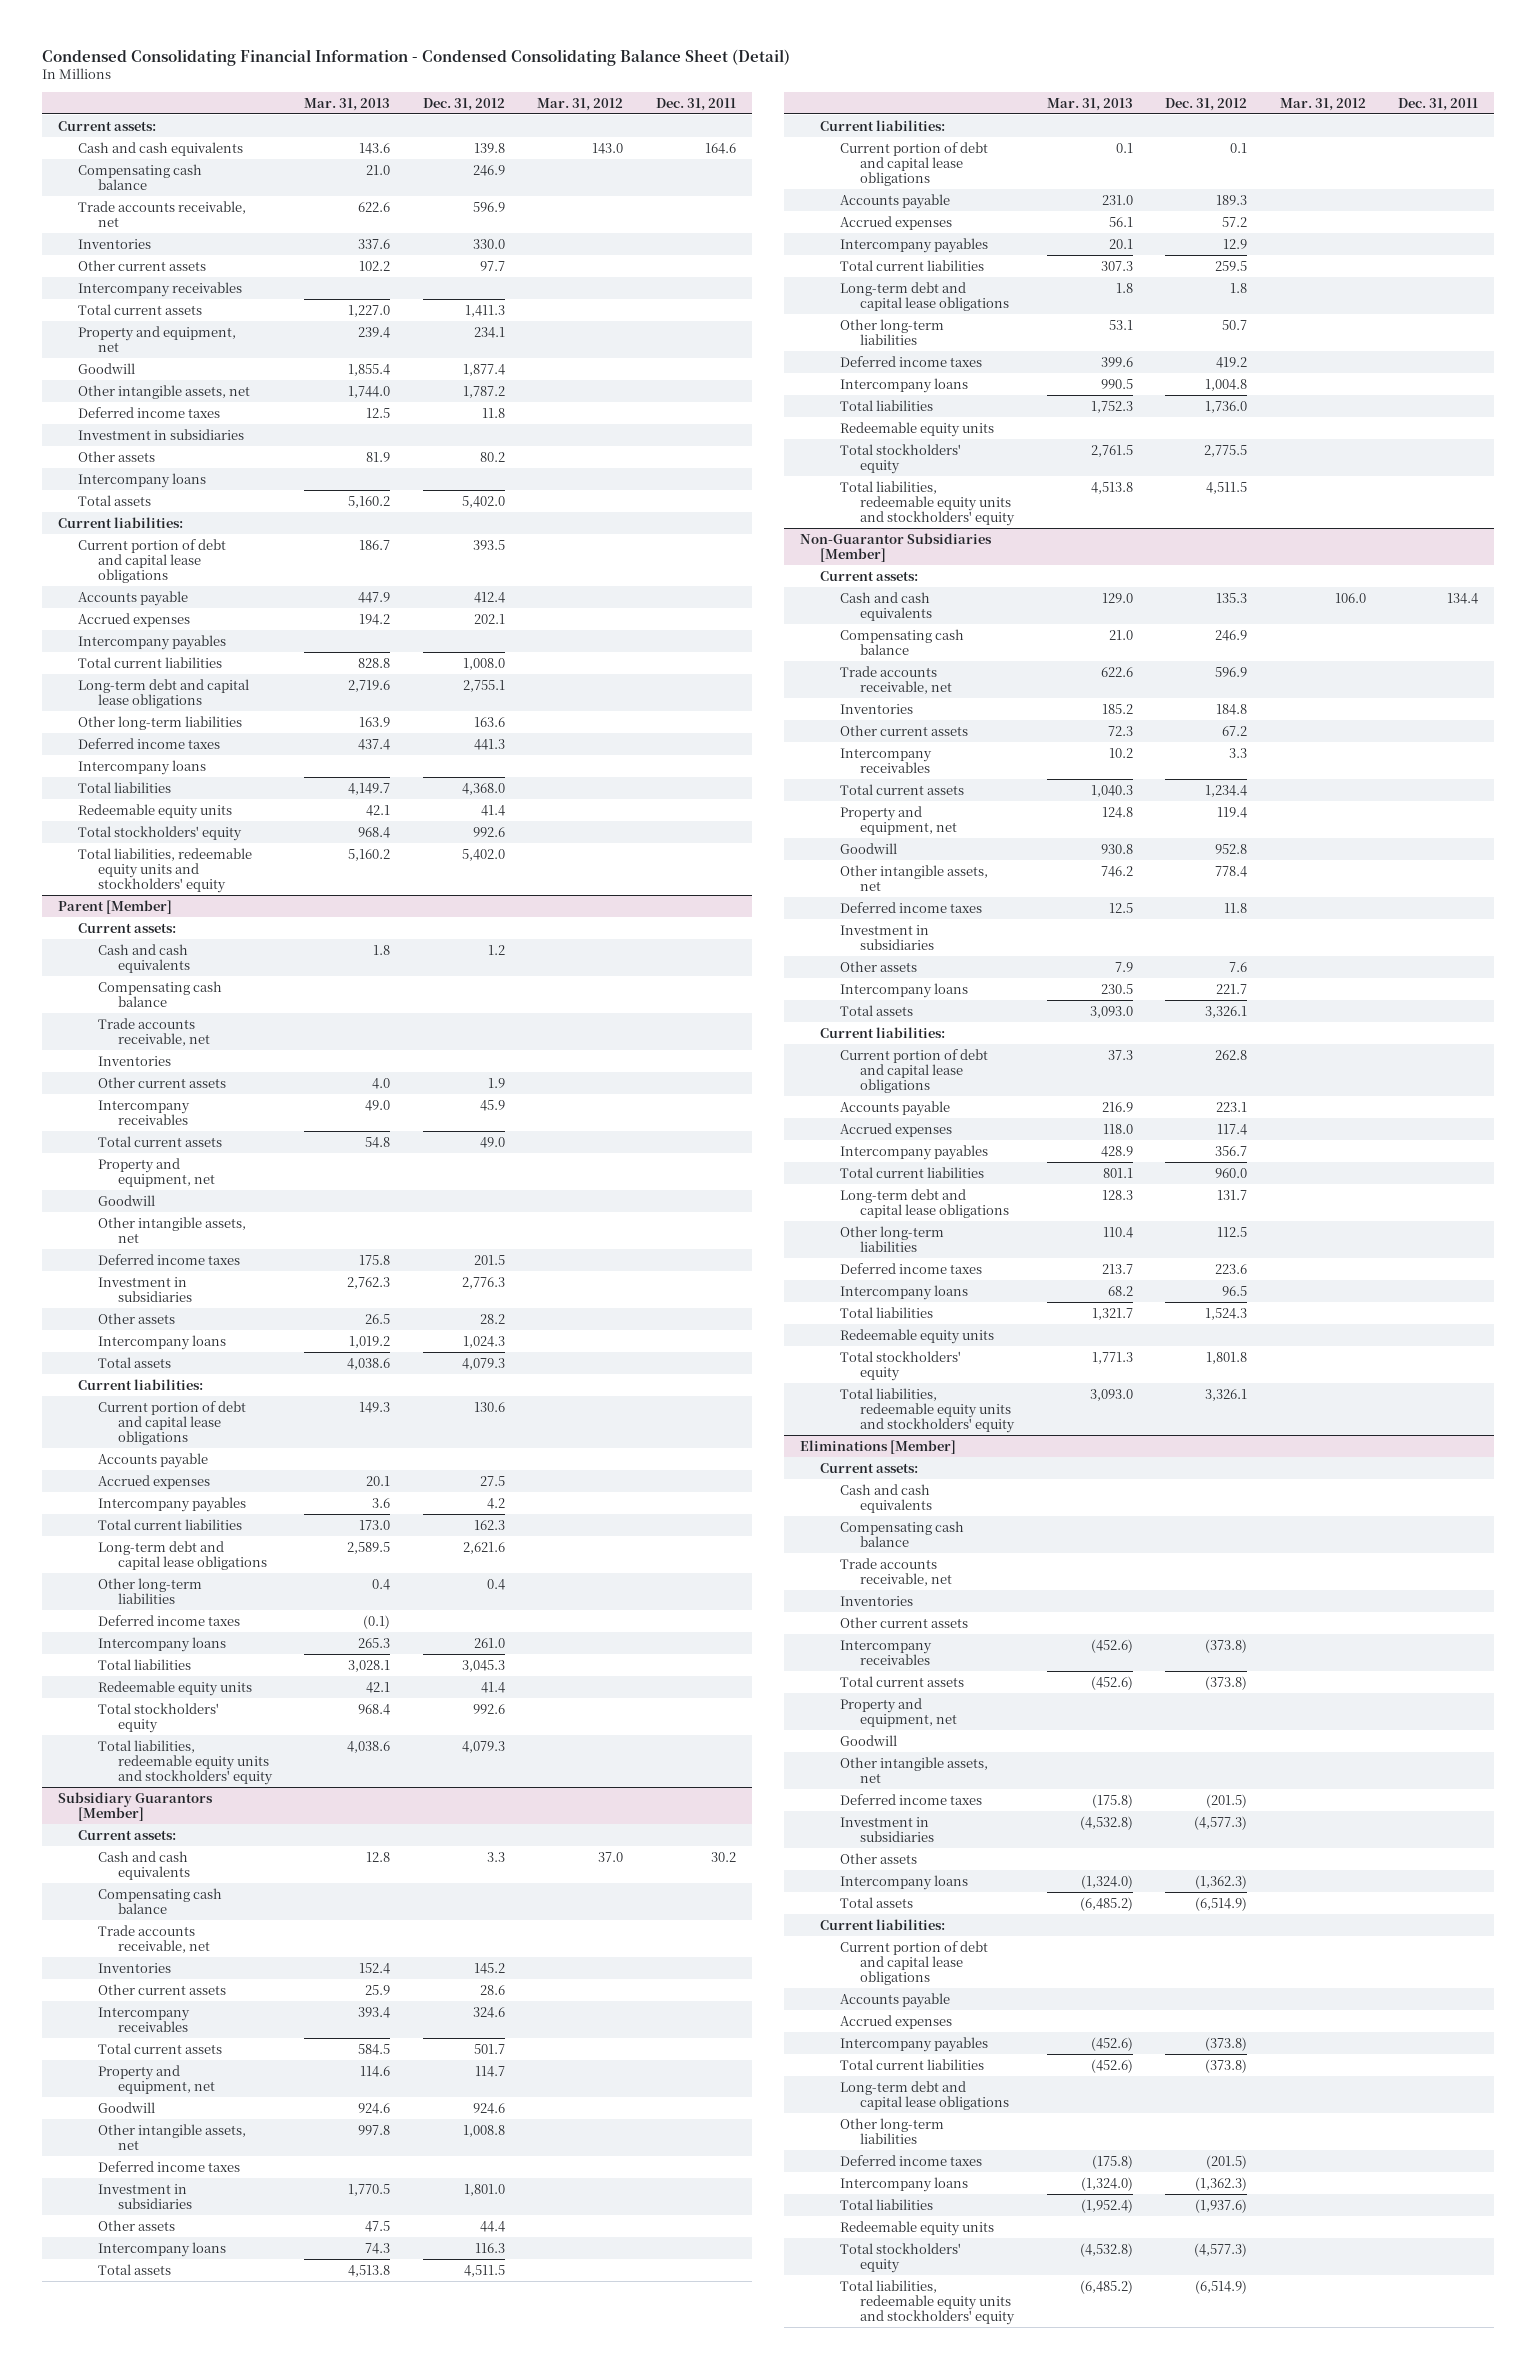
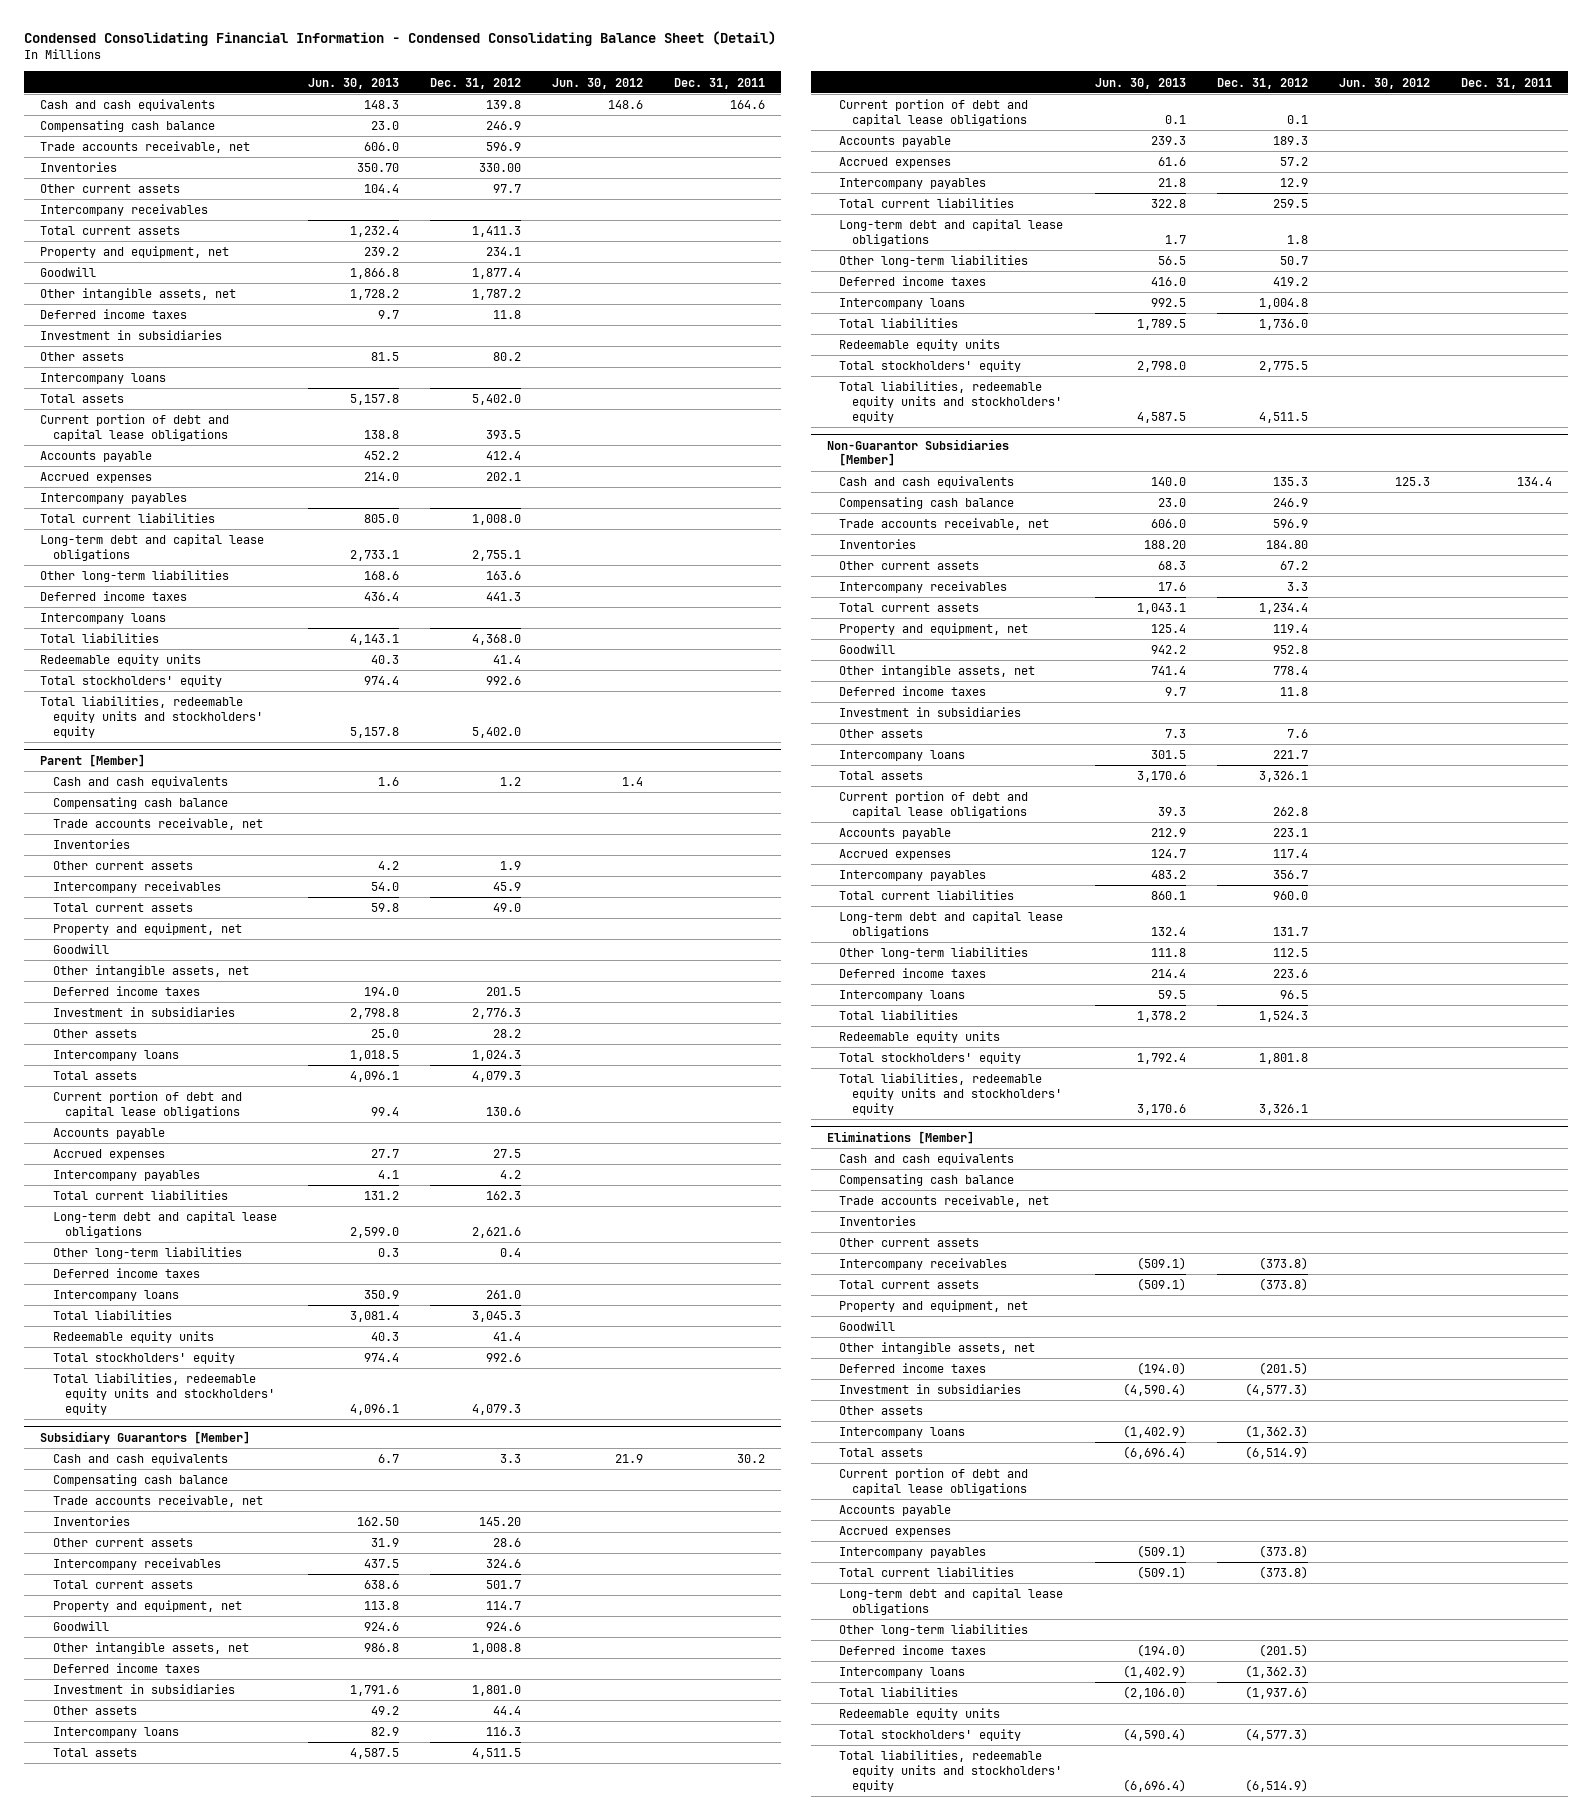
[304,97,391,111] Mar. 31, 2013 -> none
[537,97,624,111] Mar. 31, 2012 -> none
none -> [307,77,399,89] Jun. 30, 2013
none -> [552,77,644,89] Jun. 30, 2012
[57,120,156,131] Current assets: -> none
[472,238,505,249] 330.0 -> [478,163,521,173] 330.00
[57,516,183,528] Current liabilities: -> none
[77,922,176,933] Current assets: -> none
[77,1378,203,1390] Current liabilities: -> none
[77,1829,176,1840] Current assets: -> none
[473,1962,505,1974] 145.2 -> [478,1517,521,1527] 145.20
[820,119,946,131] Current liabilities: -> none
[820,570,919,581] Current assets: -> none
[1216,703,1248,715] 184.8 -> [1265,540,1308,550] 184.80
[820,1026,946,1038] Current liabilities: -> none
[820,1462,919,1473] Current assets: -> none
[820,1918,946,1930] Current liabilities: -> none

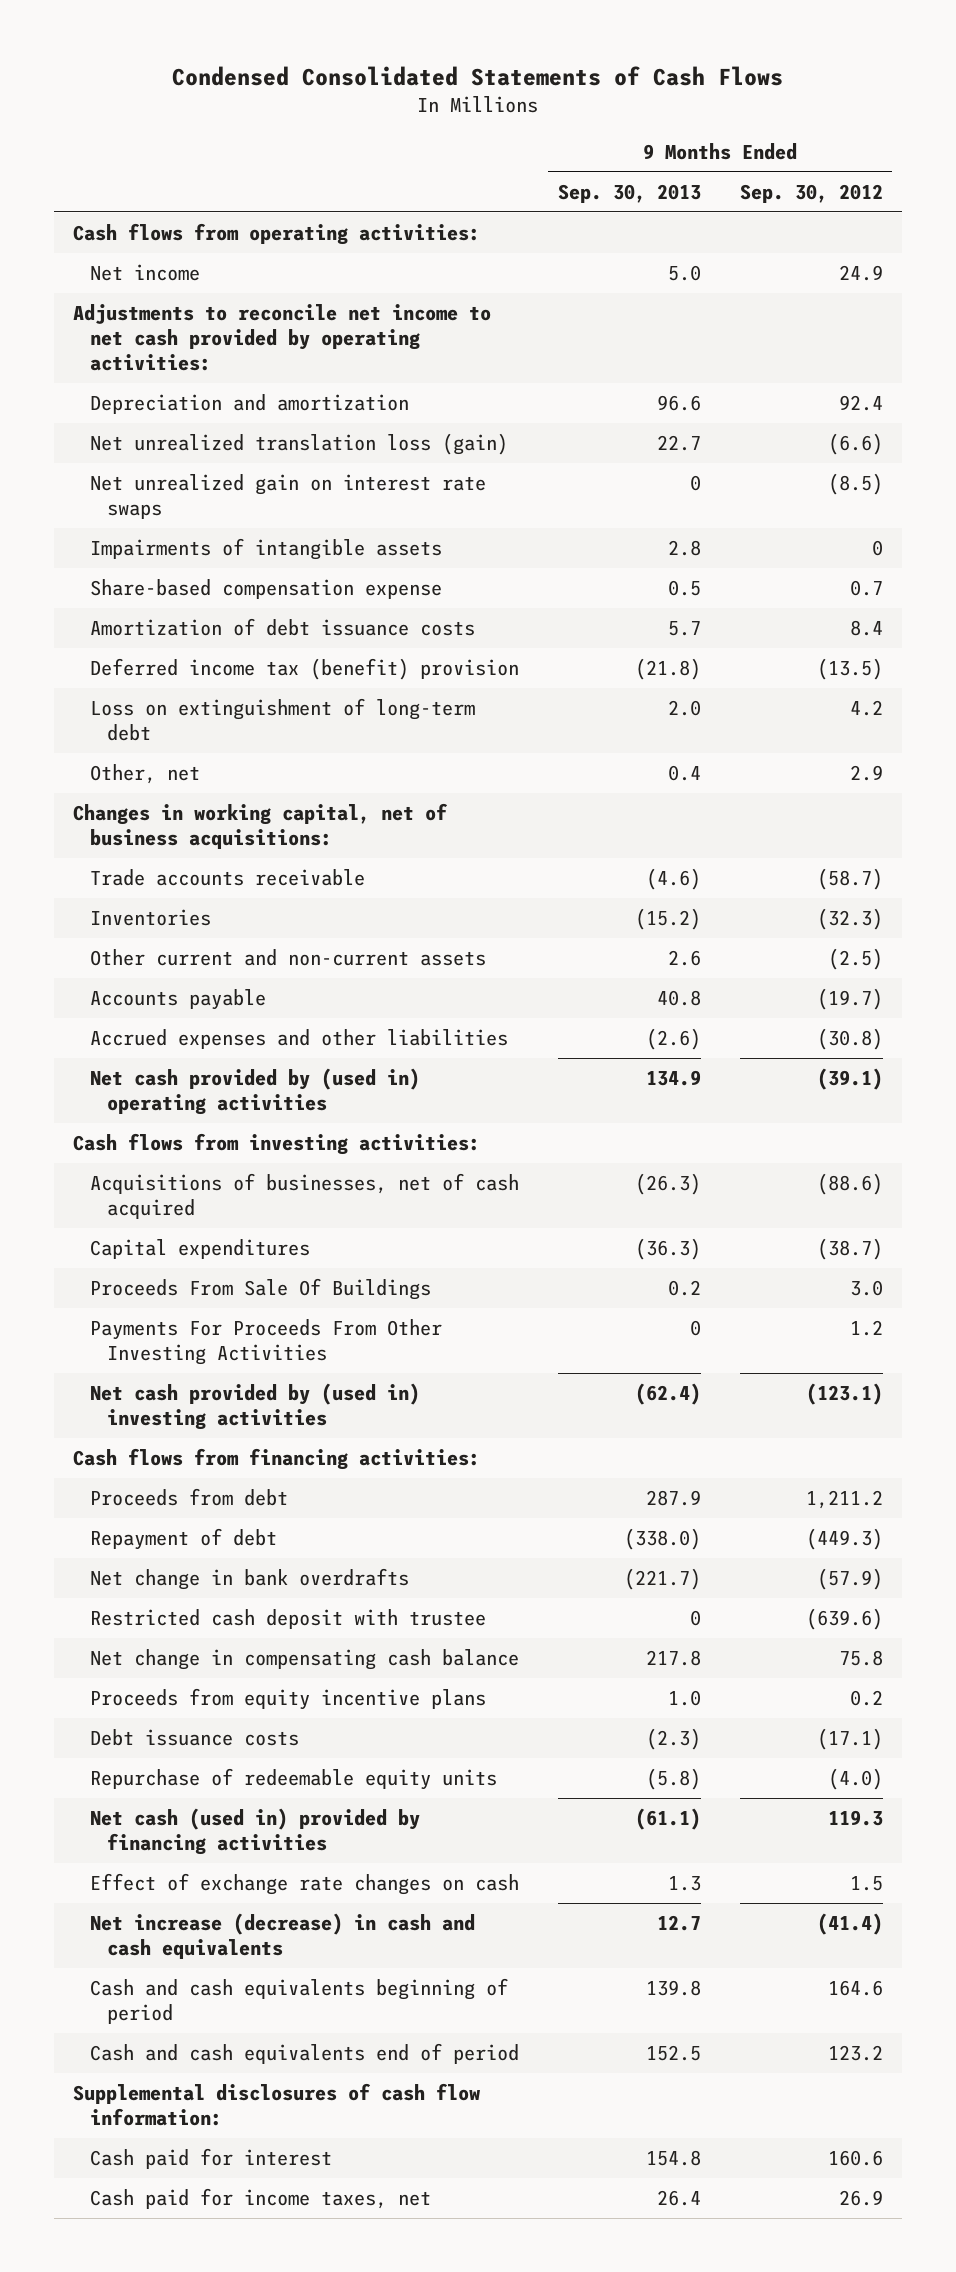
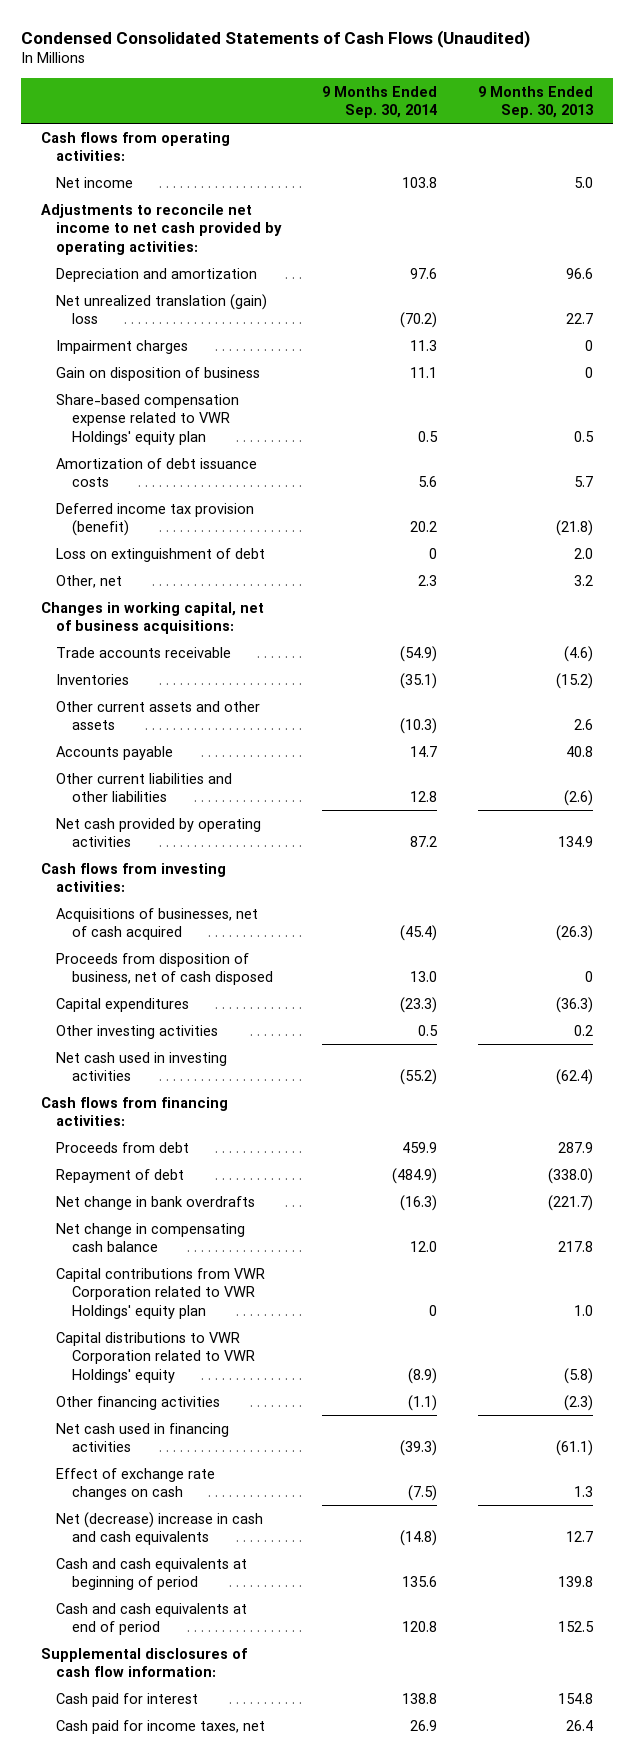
[172,65,784,86] Condensed Consolidated Statements of Cash Flows -> [20,29,530,48] Condensed Consolidated Statements of Cash Flows (Unaudited)
[739,183,883,203] Sep. 30, 2012 -> none
none -> [322,85,438,119] 9 Months Ended Sep. 30, 2014
[90,473,487,519] Net unrealized gain on interest rate swaps -> none
[90,537,443,560] Impairments of intangible assets -> none
[90,432,509,455] Net unrealized translation loss (gain) -> [56,293,268,325] Net unrealized translation (gain) loss
none -> [56,339,189,354] Impairment charges
none -> [56,366,261,381] Gain on disposition of business
[90,578,443,599] Share-based compensation expense -> [56,393,240,445] Share-based compensation expense related to VWR Holdings' equity plan
[90,657,520,680] Deferred income tax (benefit) provision -> [56,502,255,537] Deferred income tax provision (benefit)
[90,697,476,741] Loss on extinguishment of long-term debt -> [56,547,266,562] Loss on extinguishment of debt
[667,764,701,781] 0.4 -> [573,574,593,586] 3.2
[90,948,487,966] Other current and non-current assets -> [56,700,261,731] Other current assets and other assets
[90,1028,509,1049] Accrued expenses and other liabilities -> [56,772,233,803] Other current liabilities and other liabilities
[90,1067,421,1115] Net cash provided by (used in) operating activities -> [56,817,262,848] Net cash provided by operating activities
none -> [56,952,273,986] Proceeds from disposition of business, net of cash disposed
[90,1277,432,1300] Proceeds From Sale Of Buildings -> none
[90,1318,443,1365] Payments For Proceeds From Other Investing Activities -> [56,1024,219,1039] Other investing activities
[689,1319,701,1336] 0 -> [573,1024,593,1036] 0.2
[90,1382,421,1430] Net cash provided by (used in) investing activities -> [56,1051,228,1082] Net cash used in investing activities
[90,1608,487,1629] Restricted cash deposit with trustee -> none
[90,1687,487,1710] Proceeds from equity incentive plans -> none
[90,1767,498,1790] Repurchase of redeemable equity units -> none
none -> [56,1267,266,1319] Capital contributions from VWR Corporation related to VWR Holdings' equity plan
none -> [56,1331,255,1383] Capital distributions to VWR Corporation related to VWR Holdings' equity
[90,1728,300,1746] Debt issuance costs -> [56,1395,221,1410] Other financing activities
[90,1807,421,1855] Net cash (used in) provided by financing activities -> [56,1422,230,1453] Net cash used in financing activities
[90,1912,476,1959] Net increase (decrease) in cash and cash equivalents -> [56,1511,264,1546] Net (decrease) increase in cash and cash equivalents
[90,1977,509,2024] Cash and cash equivalents beginning of period -> [56,1557,248,1591] Cash and cash equivalents at beginning of period
[90,2042,520,2064] Cash and cash equivalents end of period -> [56,1602,248,1636] Cash and cash equivalents at end of period

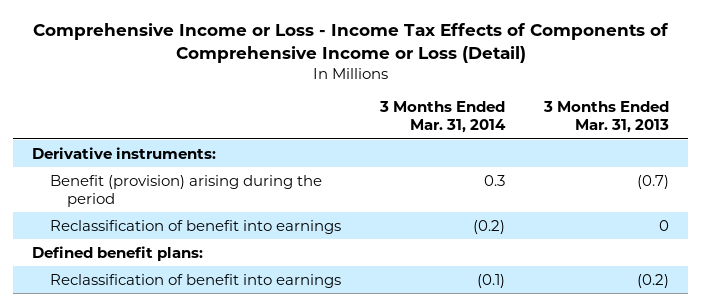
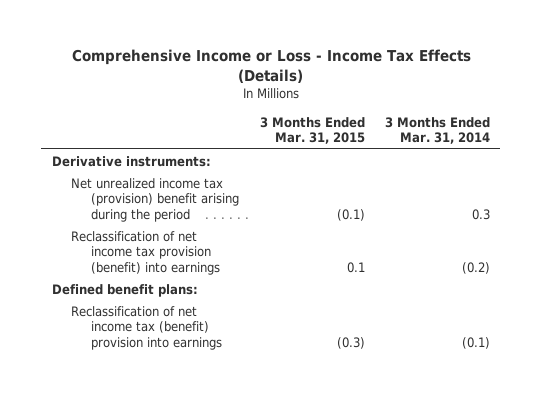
[32,22,669,63] Comprehensive Income or Loss - Income Tax Effects of Components of Comprehensive Income or Loss (Detail) -> [71,49,471,84] Comprehensive Income or Loss - Income Tax Effects (Details)
[542,101,669,134] 3 Months Ended Mar. 31, 2013 -> none
none -> [259,116,365,145] 3 Months Ended Mar. 31, 2015
[49,174,322,207] Benefit (provision) arising during the period -> [71,177,240,222] Net unrealized income tax (provision) benefit arising during the period
[49,219,341,234] Reclassification of benefit into earnings -> [71,230,221,275] Reclassification of net income tax provision (benefit) into earnings
[49,273,341,288] Reclassification of benefit into earnings -> [71,305,223,350] Reclassification of net income tax (benefit) provision into earnings

